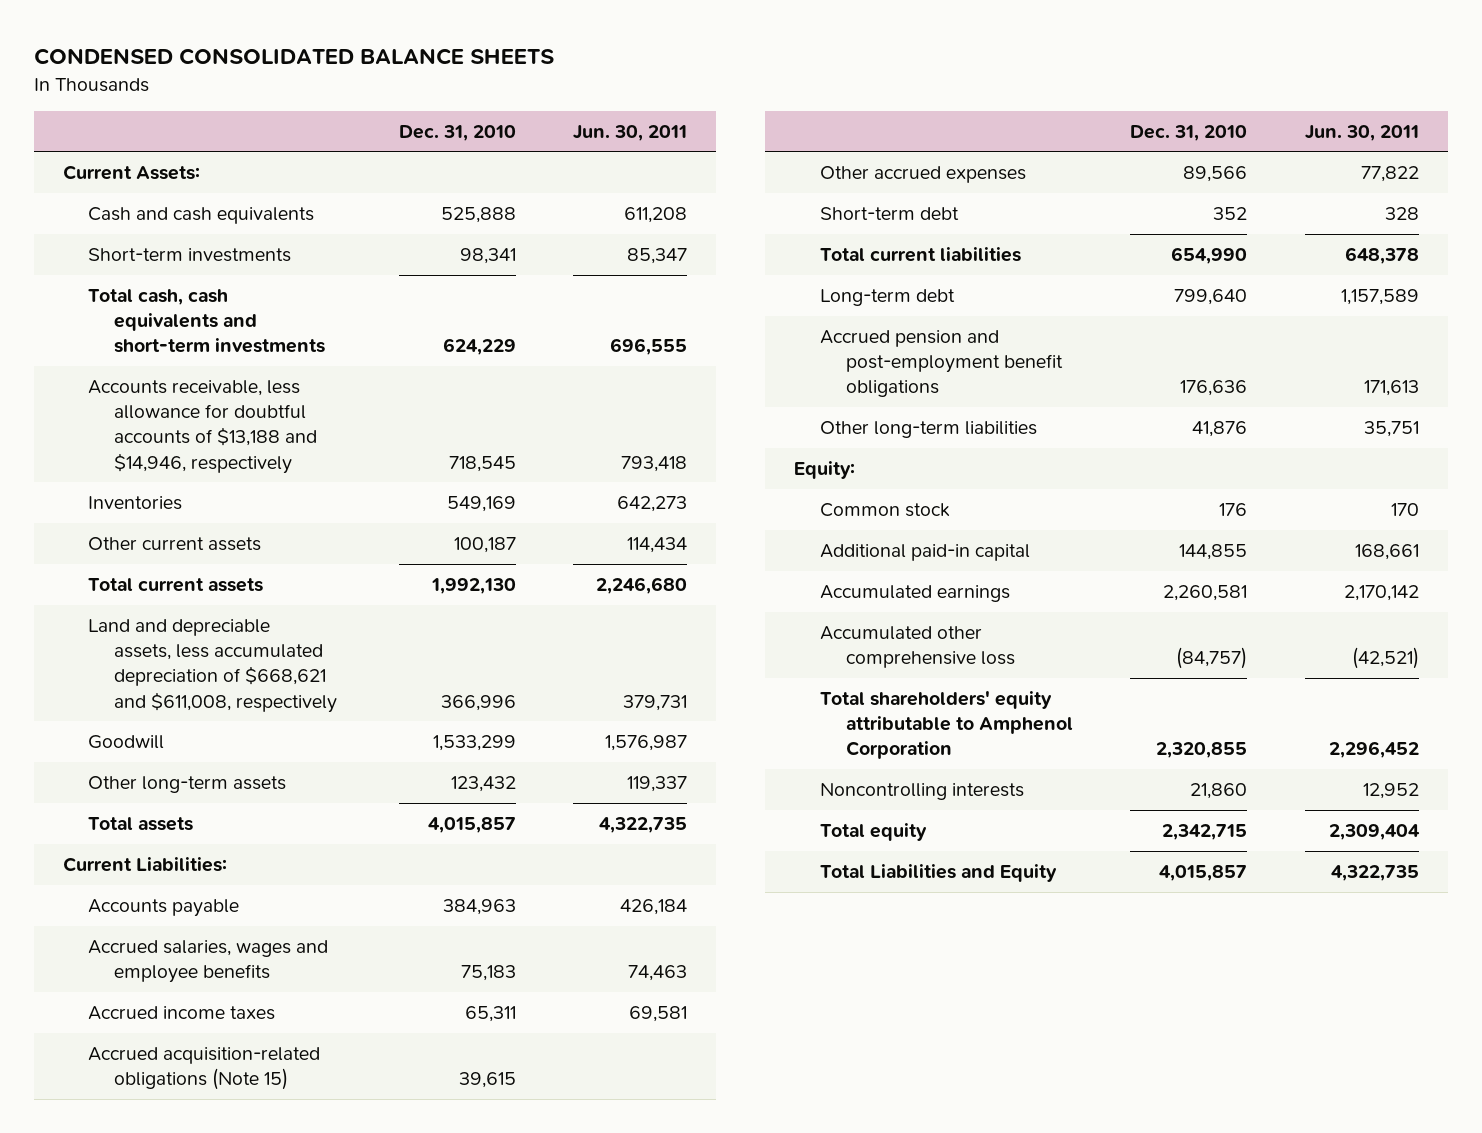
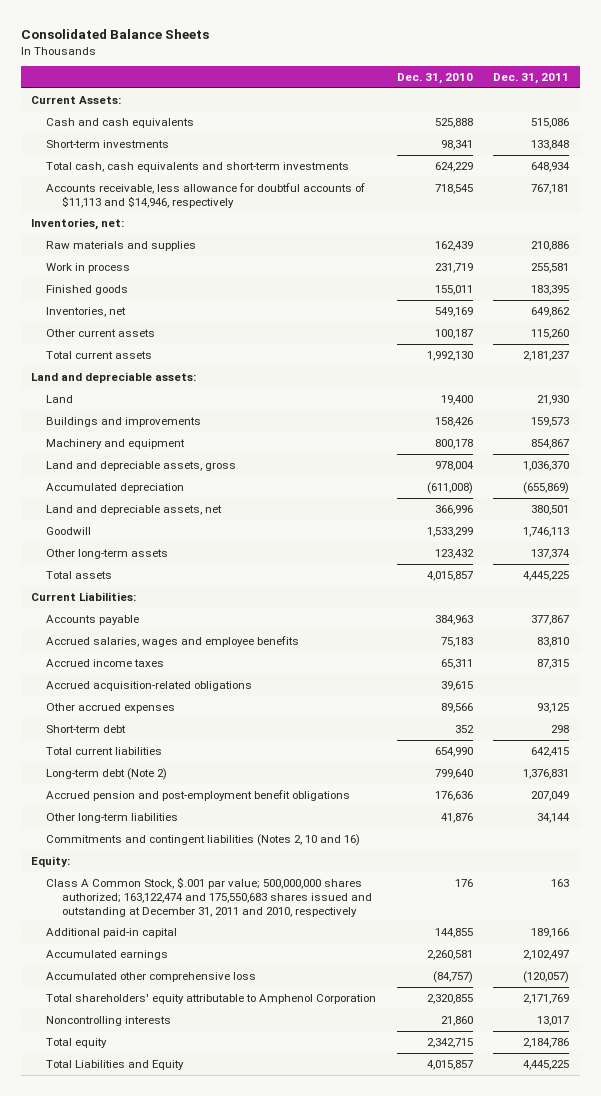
[33,48,554,66] CONDENSED CONSOLIDATED BALANCE SHEETS -> [21,29,210,40] Consolidated Balance Sheets
[573,124,688,141] Jun. 30, 2011 -> none
none -> [493,72,570,84] Dec. 31, 2011
[88,380,318,474] Accounts receivable, less allowance for doubtful accounts of $13,188 and $14,946, respectively -> [46,182,366,208] Accounts receivable, less allowance for doubtful accounts of $11,113 and $14,946, respectively
none -> [31,217,125,230] Inventories, net:
none -> [46,240,197,251] Raw materials and supplies
none -> [46,262,131,273] Work in process
none -> [46,284,129,295] Finished goods
[88,496,183,511] Inventories -> [46,306,127,317] Inventories, net
none -> [31,371,197,383] Land and depreciable assets:
none -> [46,394,74,403] Land
none -> [46,416,202,427] Buildings and improvements
none -> [46,438,186,449] Machinery and equipment
none -> [46,460,237,471] Land and depreciable assets, gross
none -> [46,482,185,493] Accumulated depreciation
[88,619,338,713] Land and depreciable assets, less accumulated depreciation of $668,621 and $611,008, respectively -> [46,504,223,515] Land and depreciable assets, net
[88,1047,321,1091] Accrued acquisition-related obligations (Note 15) -> [46,680,253,691] Accrued acquisition-related obligations
[819,289,955,307] Long-term debt -> [46,767,168,780] Long-term debt (Note 2)
none -> [46,833,361,846] Commitments and contingent liabilities (Notes 2, 10 and 16)
[819,503,950,518] Common stock -> [46,876,372,917] Class A Common Stock, $.001 par value; 500,000,000 shares authorized; 163,122,474 and 175,550,683 shares issued and outstanding at December 31, 2011 and 2010, respectively

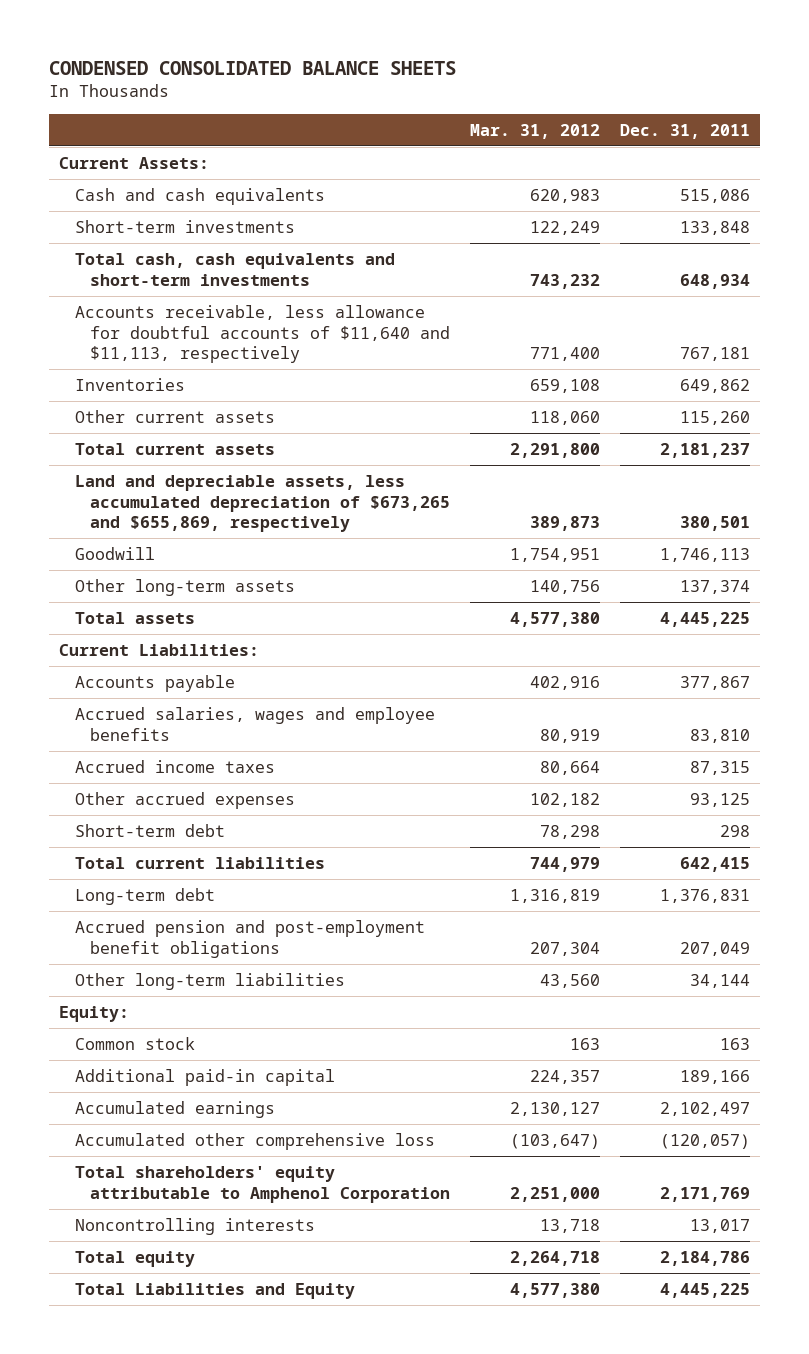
[21,29,210,40] Consolidated Balance Sheets -> [49,60,457,75] CONDENSED CONSOLIDATED BALANCE SHEETS
[396,72,473,84] Dec. 31, 2010 -> none
none -> [469,123,600,139] Mar. 31, 2012
[31,217,125,230] Inventories, net: -> none
[46,240,197,251] Raw materials and supplies -> none
[46,262,131,273] Work in process -> none
[46,284,129,295] Finished goods -> none
[46,182,366,208] Accounts receivable, less allowance for doubtful accounts of $11,113 and $14,946, respectively -> [74,305,450,364] Accounts receivable, less allowance for doubtful accounts of $11,640 and $11,113, respectively
[46,306,127,317] Inventories, net -> [74,378,185,392] Inventories
[31,371,197,383] Land and depreciable assets: -> none
[46,394,74,403] Land -> none
[46,416,202,427] Buildings and improvements -> none
[46,438,186,449] Machinery and equipment -> none
[46,460,237,471] Land and depreciable assets, gross -> none
[46,482,185,493] Accumulated depreciation -> none
[46,504,223,515] Land and depreciable assets, net -> [74,475,450,533] Land and depreciable assets, less accumulated depreciation of $673,265 and $655,869, respectively
[46,680,253,691] Accrued acquisition-related obligations -> none
[46,767,168,780] Long-term debt (Note 2) -> [74,888,215,906] Long-term debt
[46,833,361,846] Commitments and contingent liabilities (Notes 2, 10 and 16) -> none
[46,876,372,917] Class A Common Stock, $.001 par value; 500,000,000 shares authorized; 163,122,474 and 175,550,683 shares issued and outstanding at December 31, 2011 and 2010, respectively -> [74,1037,195,1051] Common stock

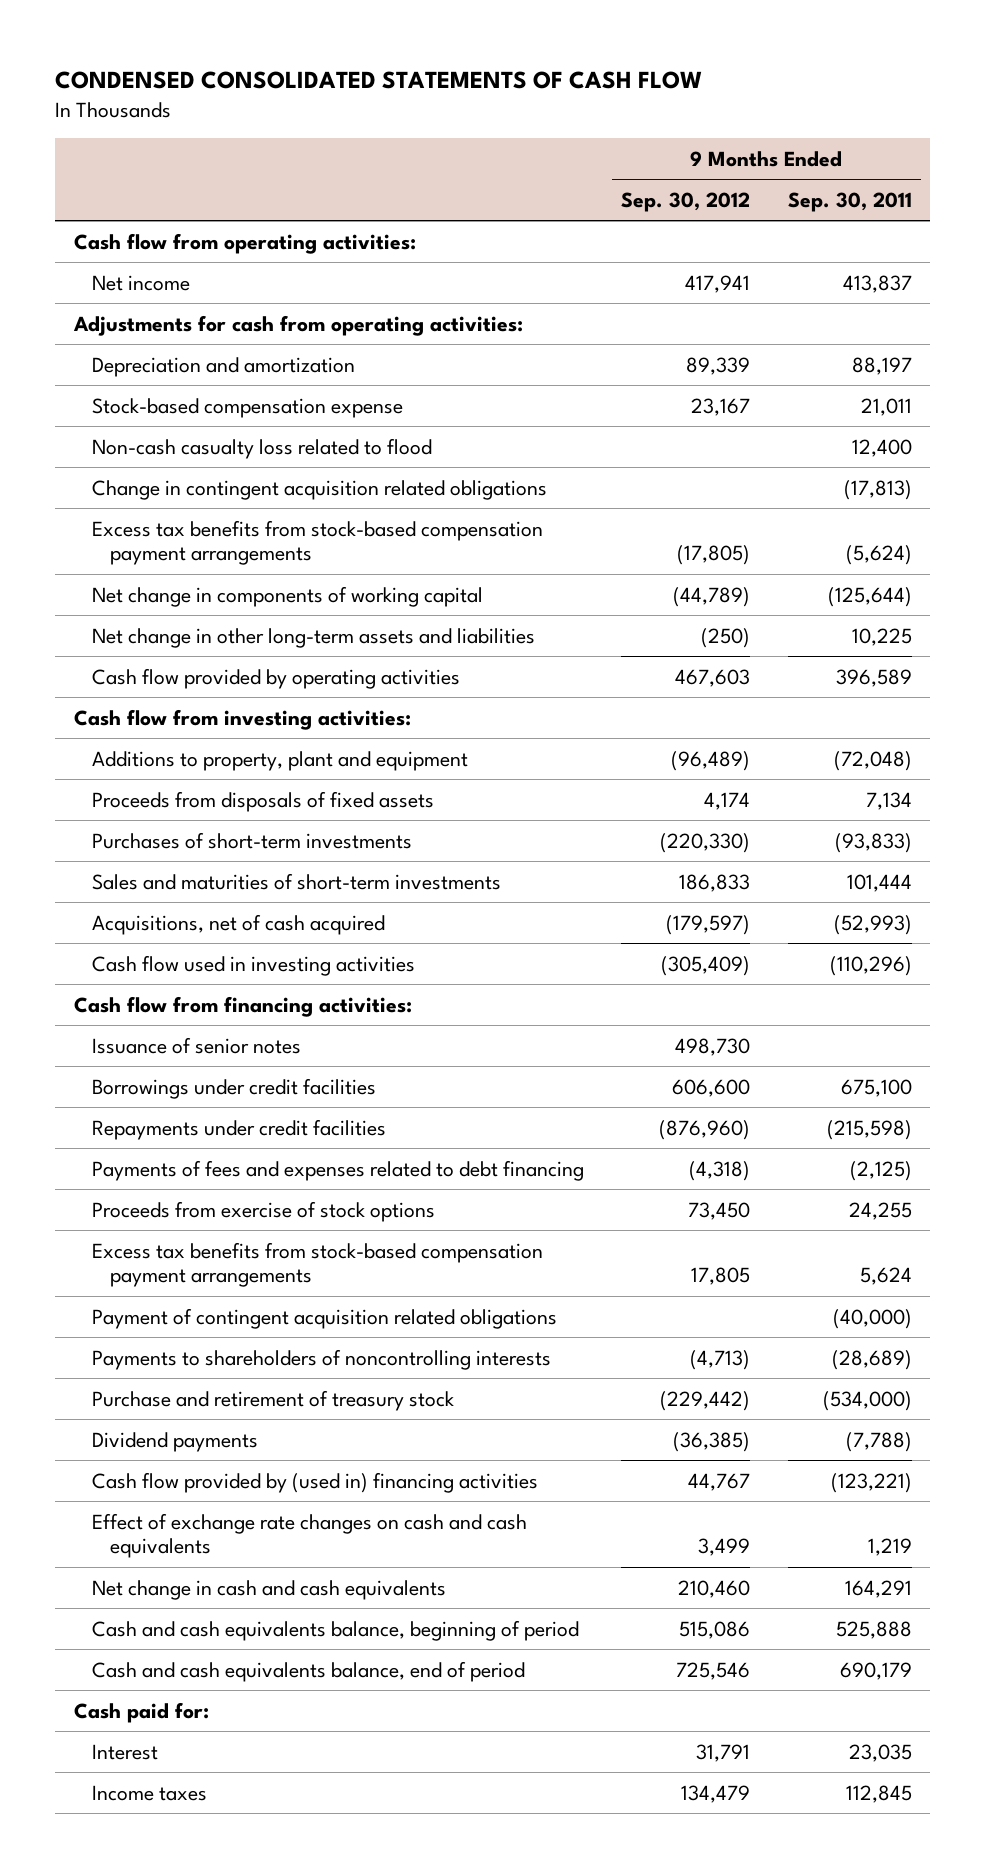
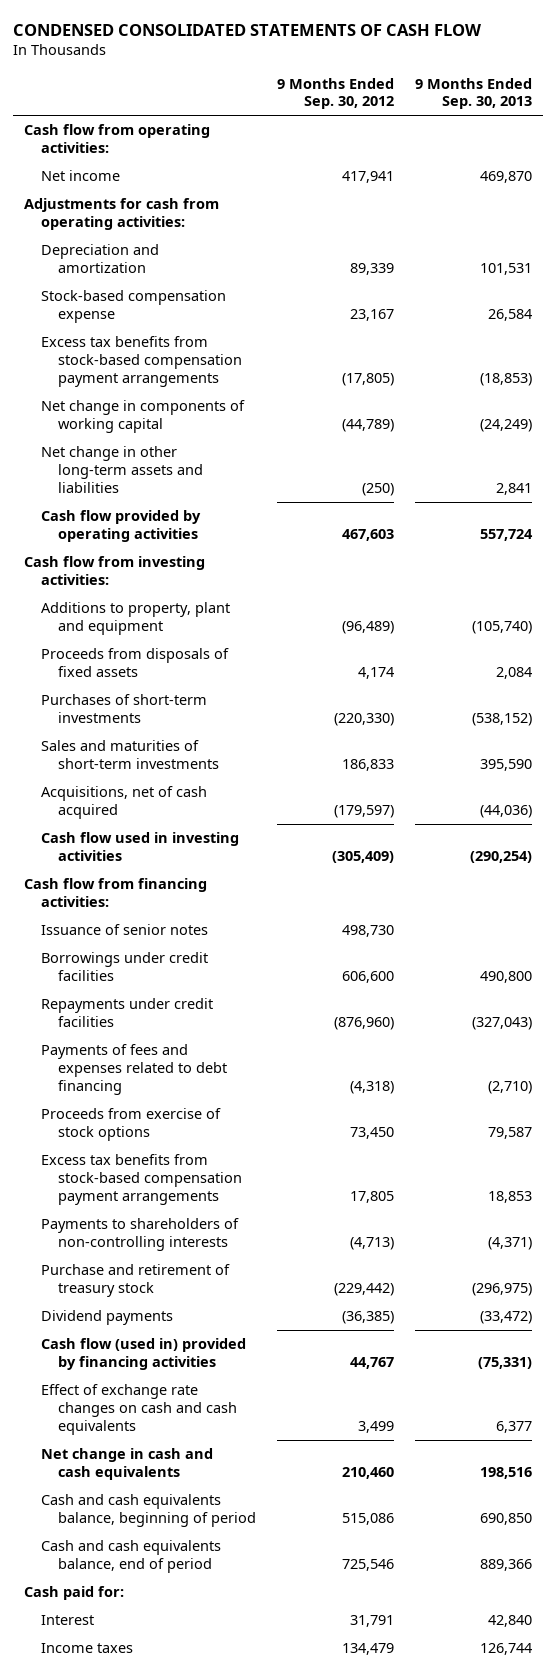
[787,191,912,212] Sep. 30, 2011 -> none
none -> [415,77,533,110] 9 Months Ended Sep. 30, 2013
[91,437,432,459] Non-cash casualty loss related to flood -> none
[91,479,547,500] Change in contingent acquisition related obligations -> none
[91,1307,557,1329] Payment of contingent acquisition related obligations -> none
[91,1348,551,1370] Payments to shareholders of noncontrolling interests -> [40,1218,239,1251] Payments to shareholders of non-controlling interests
[91,1471,538,1493] Cash flow provided by (used in) financing activities -> [40,1338,246,1370] Cash flow (used in) provided by financing activities

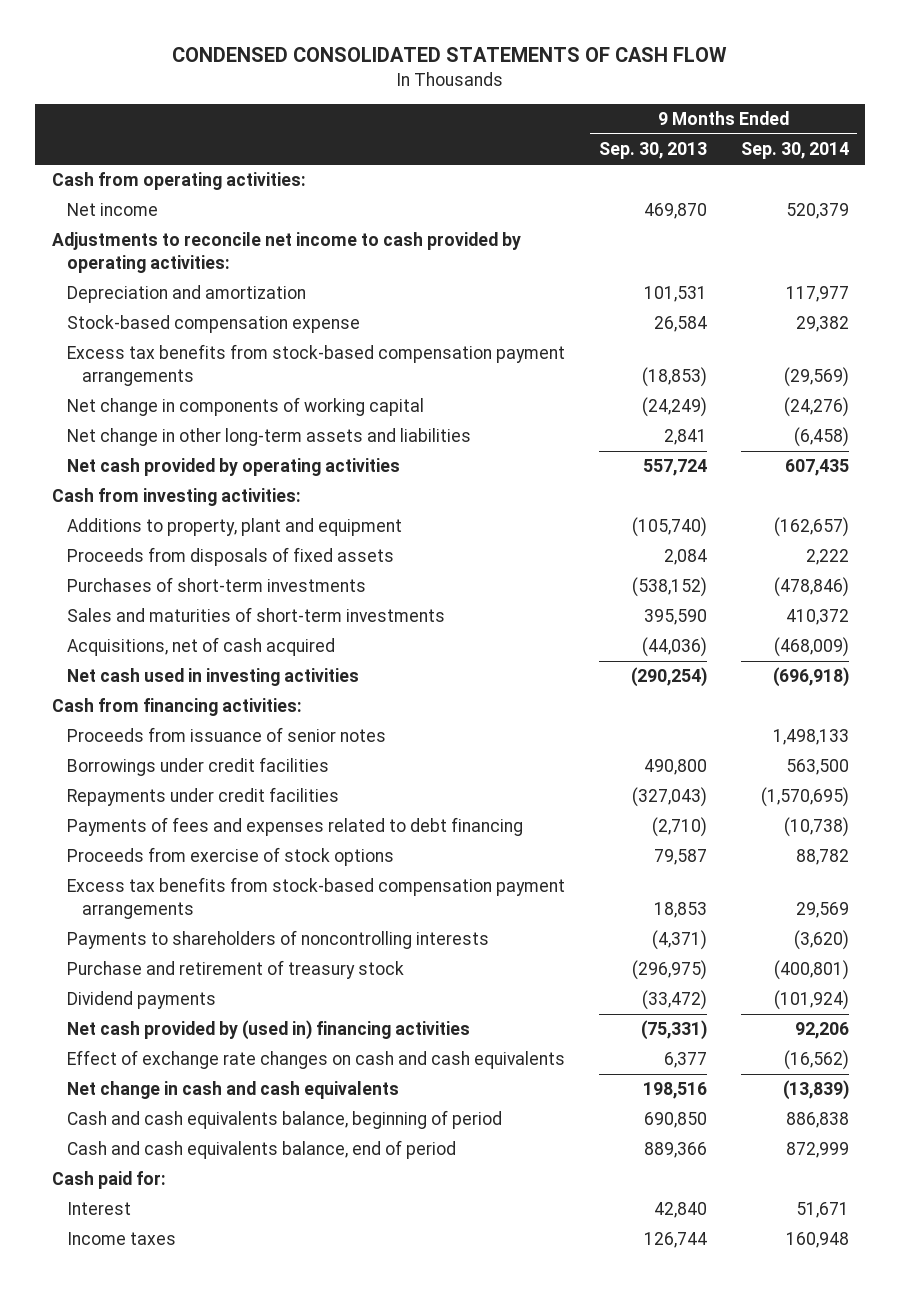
[276,77,394,110] 9 Months Ended Sep. 30, 2012 -> none
none -> [740,142,849,160] Sep. 30, 2014
[23,124,210,153] Cash flow from operating activities: -> [52,172,307,191] Cash from operating activities:
[23,198,219,230] Adjustments for cash from operating activities: -> [52,232,522,274] Adjustments to reconcile net income to cash provided by operating activities:
[40,510,201,542] Cash flow provided by operating activities -> [66,458,400,477] Net cash provided by operating activities
[23,556,205,585] Cash flow from investing activities: -> [52,488,302,507] Cash from investing activities:
[40,832,239,861] Cash flow used in investing activities -> [66,668,359,687] Net cash used in investing activities
[23,878,207,907] Cash flow from financing activities: -> [52,698,303,717] Cash from financing activities:
[40,924,208,936] Issuance of senior notes -> [66,727,386,743] Proceeds from issuance of senior notes
[40,1218,239,1251] Payments to shareholders of non-controlling interests -> [66,930,489,950] Payments to shareholders of noncontrolling interests
[40,1338,246,1370] Cash flow (used in) provided by financing activities -> [66,1020,470,1041] Net cash provided by (used in) financing activities

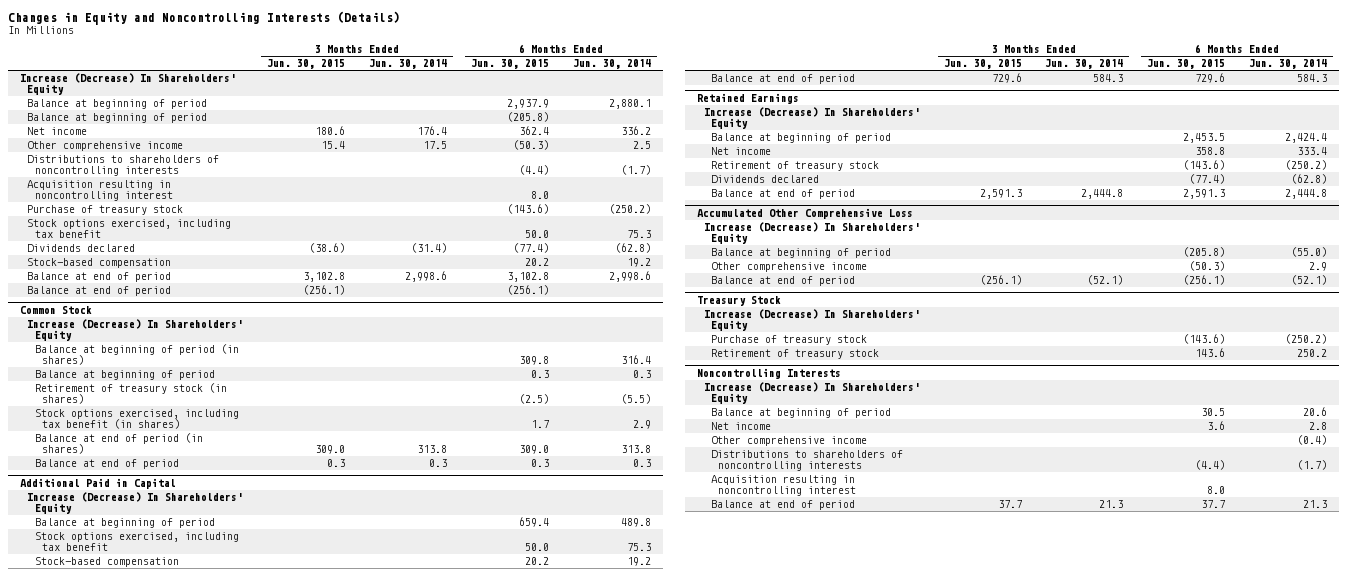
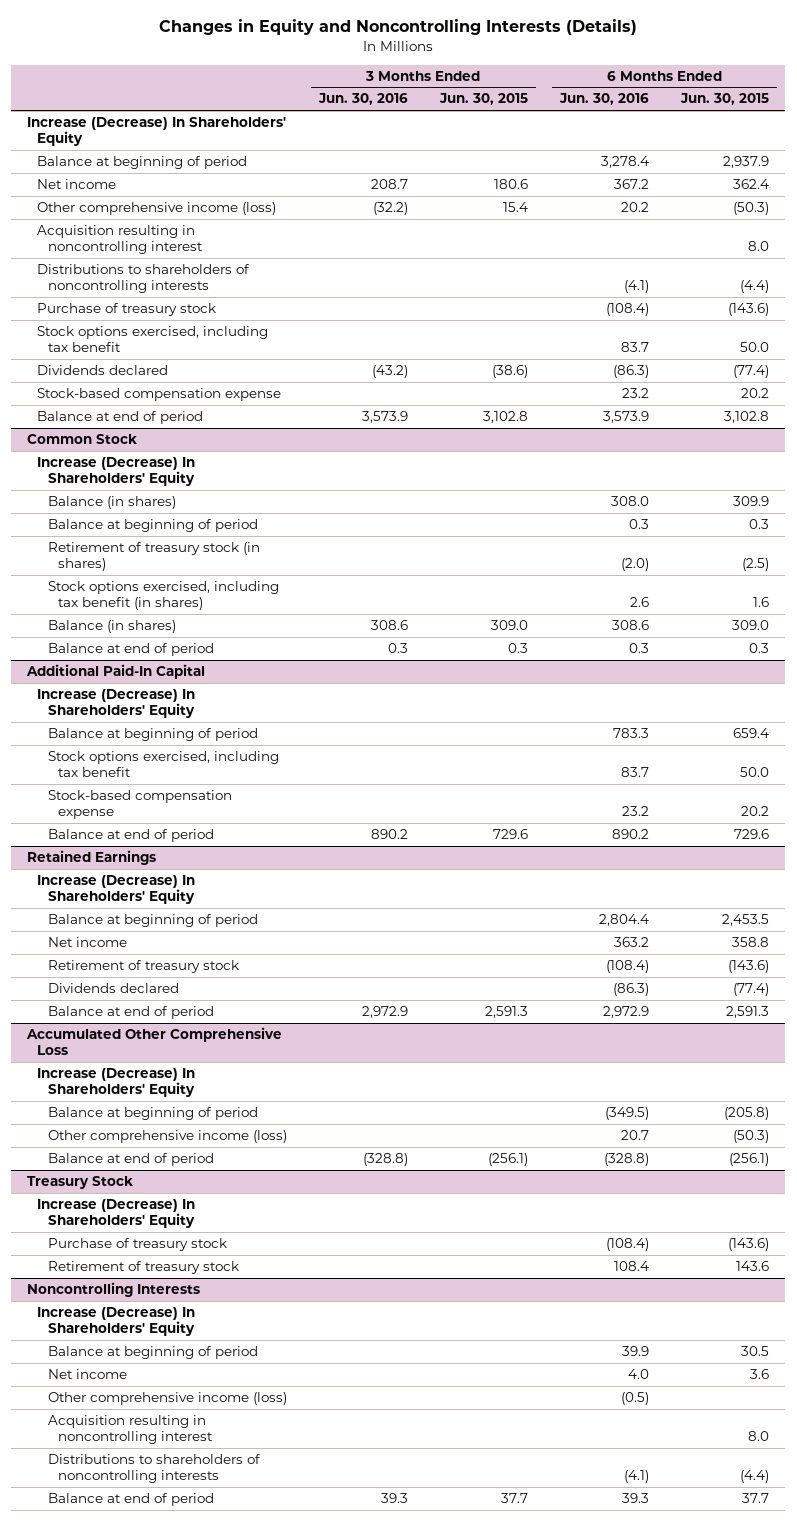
[369,59,448,70] Jun. 30, 2014 -> none
[572,59,651,70] Jun. 30, 2014 -> none
none -> [317,93,408,106] Jun. 30, 2016
none -> [559,93,650,106] Jun. 30, 2016
[27,113,208,124] Balance at beginning of period -> none
[27,141,184,152] Other comprehensive income -> [37,202,277,216] Other comprehensive income (loss)
[27,155,220,177] Distributions to shareholders of noncontrolling interests -> [37,264,251,294] Distributions to shareholders of noncontrolling interests
[27,258,172,269] Stock-based compensation -> [37,388,282,402] Stock-based compensation expense
[27,286,172,297] Balance at end of period -> none
[34,344,239,366] Balance at beginning of period (in shares) -> [47,496,176,510] Balance (in shares)
[518,356,549,366] 309.8 -> [733,496,770,507] 309.9
[530,420,549,429] 1.7 -> [753,597,770,608] 1.6
[34,433,203,455] Balance at end of period (in shares) -> [47,620,176,634] Balance (in shares)
[20,477,177,489] Additional Paid in Capital -> [26,664,206,680] Additional Paid-In Capital
[34,557,179,568] Stock-based compensation -> [47,790,232,820] Stock-based compensation expense
[711,262,868,273] Other comprehensive income -> [47,1130,287,1144] Other comprehensive income (loss)
[711,436,868,447] Other comprehensive income -> [47,1392,287,1406] Other comprehensive income (loss)
[711,450,904,472] Distributions to shareholders of noncontrolling interests -> [47,1454,261,1484] Distributions to shareholders of noncontrolling interests

